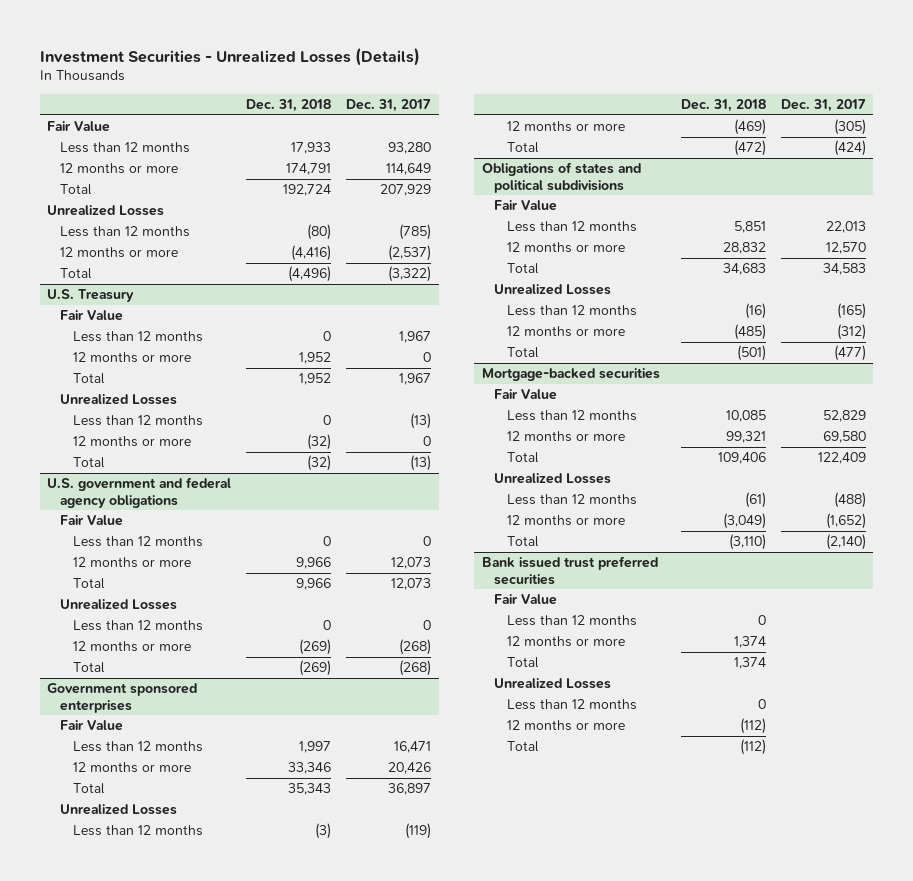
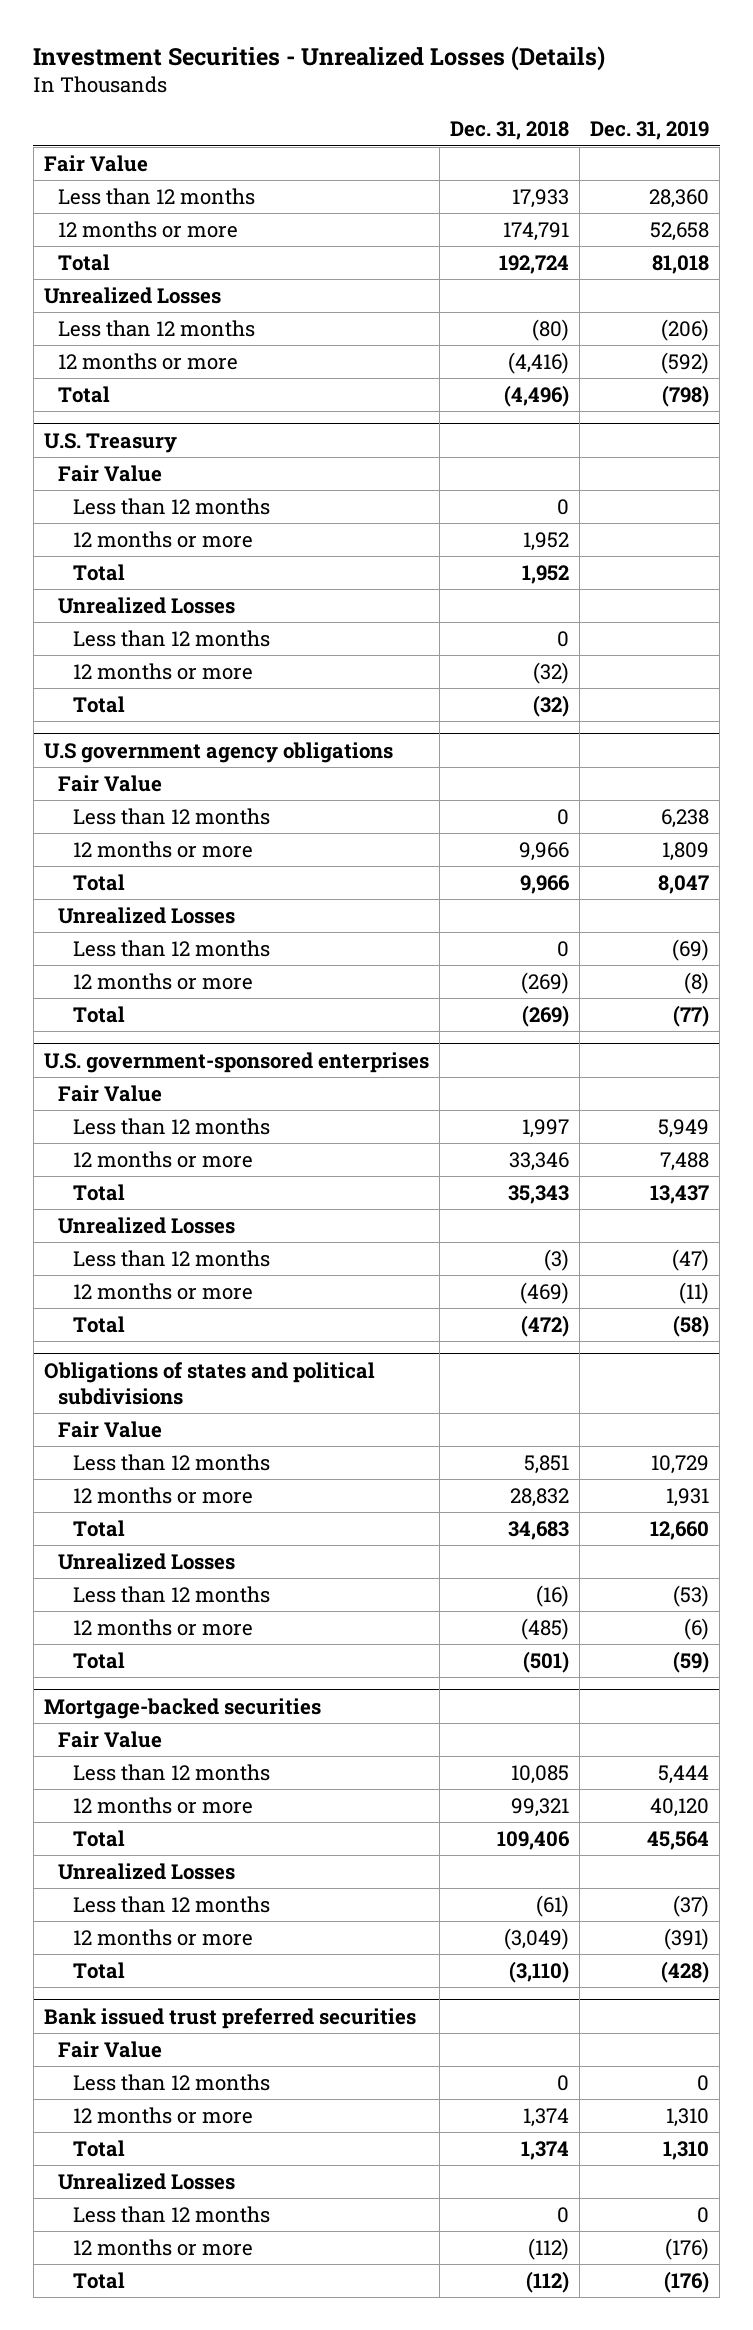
[346,99,432,113] Dec. 31, 2017 -> none
none -> [589,121,709,141] Dec. 31, 2019
[47,477,232,508] U.S. government and federal agency obligations -> [43,741,393,763] U.S government agency obligations
[47,683,198,713] Government sponsored enterprises -> [43,1051,429,1073] U.S. government-sponsored enterprises

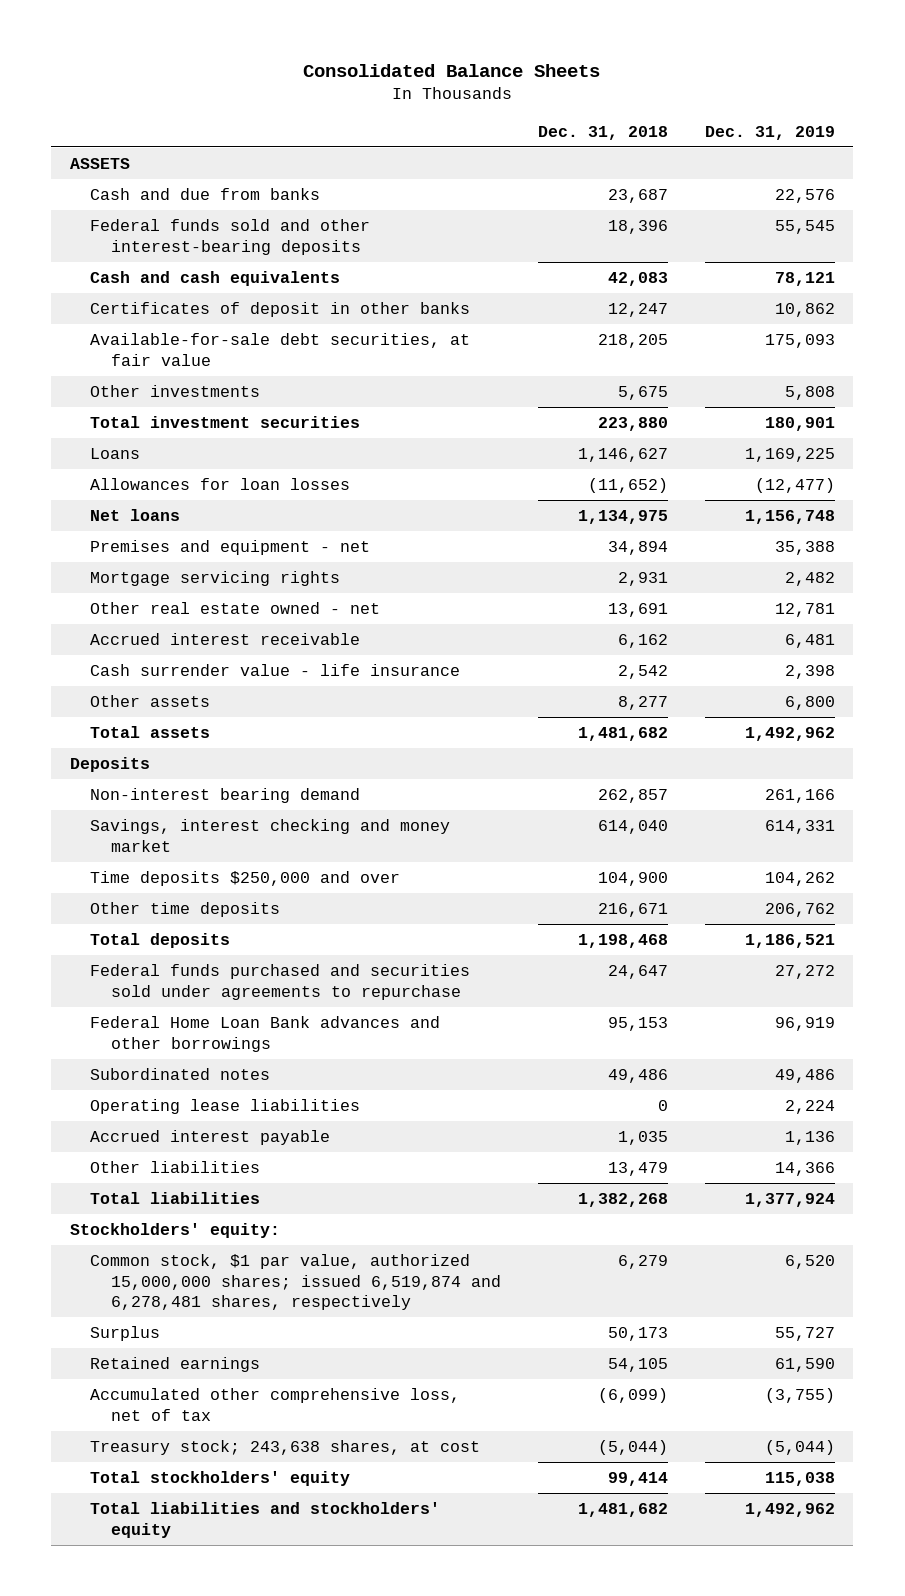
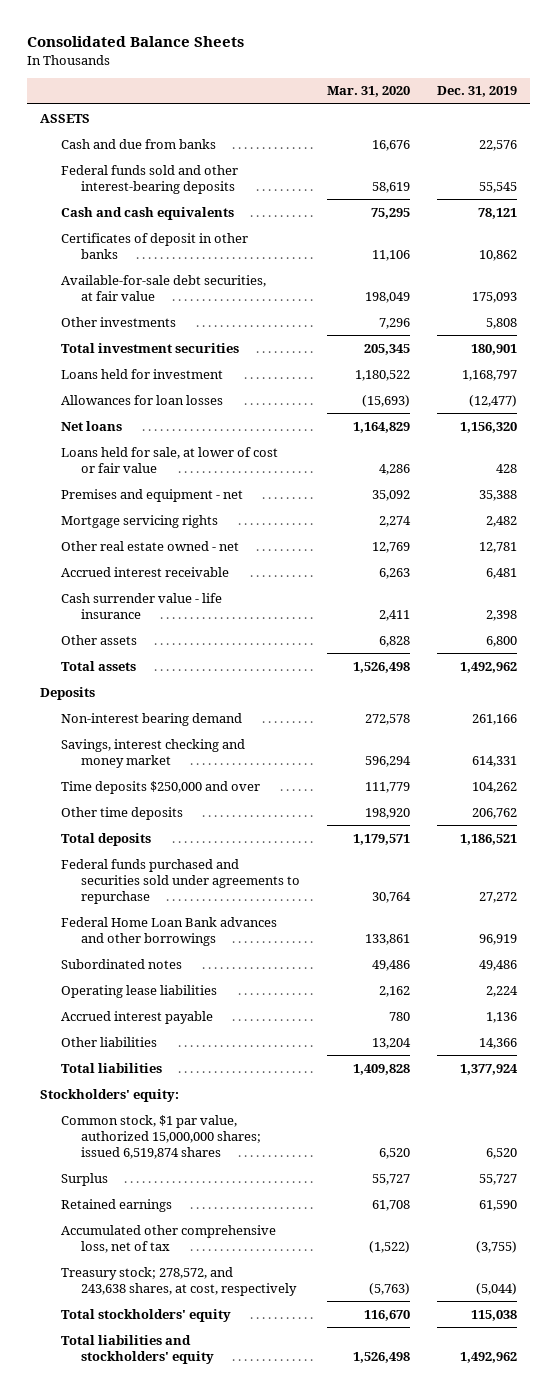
[537,125,668,140] Dec. 31, 2018 -> none
none -> [326,86,410,98] Mar. 31, 2020
[90,447,141,459] Loans -> [60,368,223,379] Loans held for investment
[744,447,835,462] 1,169,225 -> [461,369,517,381] 1,168,797
[744,509,835,524] 1,156,748 -> [459,421,517,433] 1,156,320
none -> [60,446,278,473] Loans held for sale, at lower of cost or fair value
[90,1253,501,1311] Common stock, $1 par value, authorized 15,000,000 shares; issued 6,519,874 and 6,278,481 shares, respectively -> [60,1114,261,1160] Common stock, $1 par value, authorized 15,000,000 shares; issued 6,519,874 shares
[90,1439,481,1455] Treasury stock; 243,638 shares, at cost -> [60,1266,297,1296] Treasury stock; 278,572, and 243,638 shares, at cost, respectively

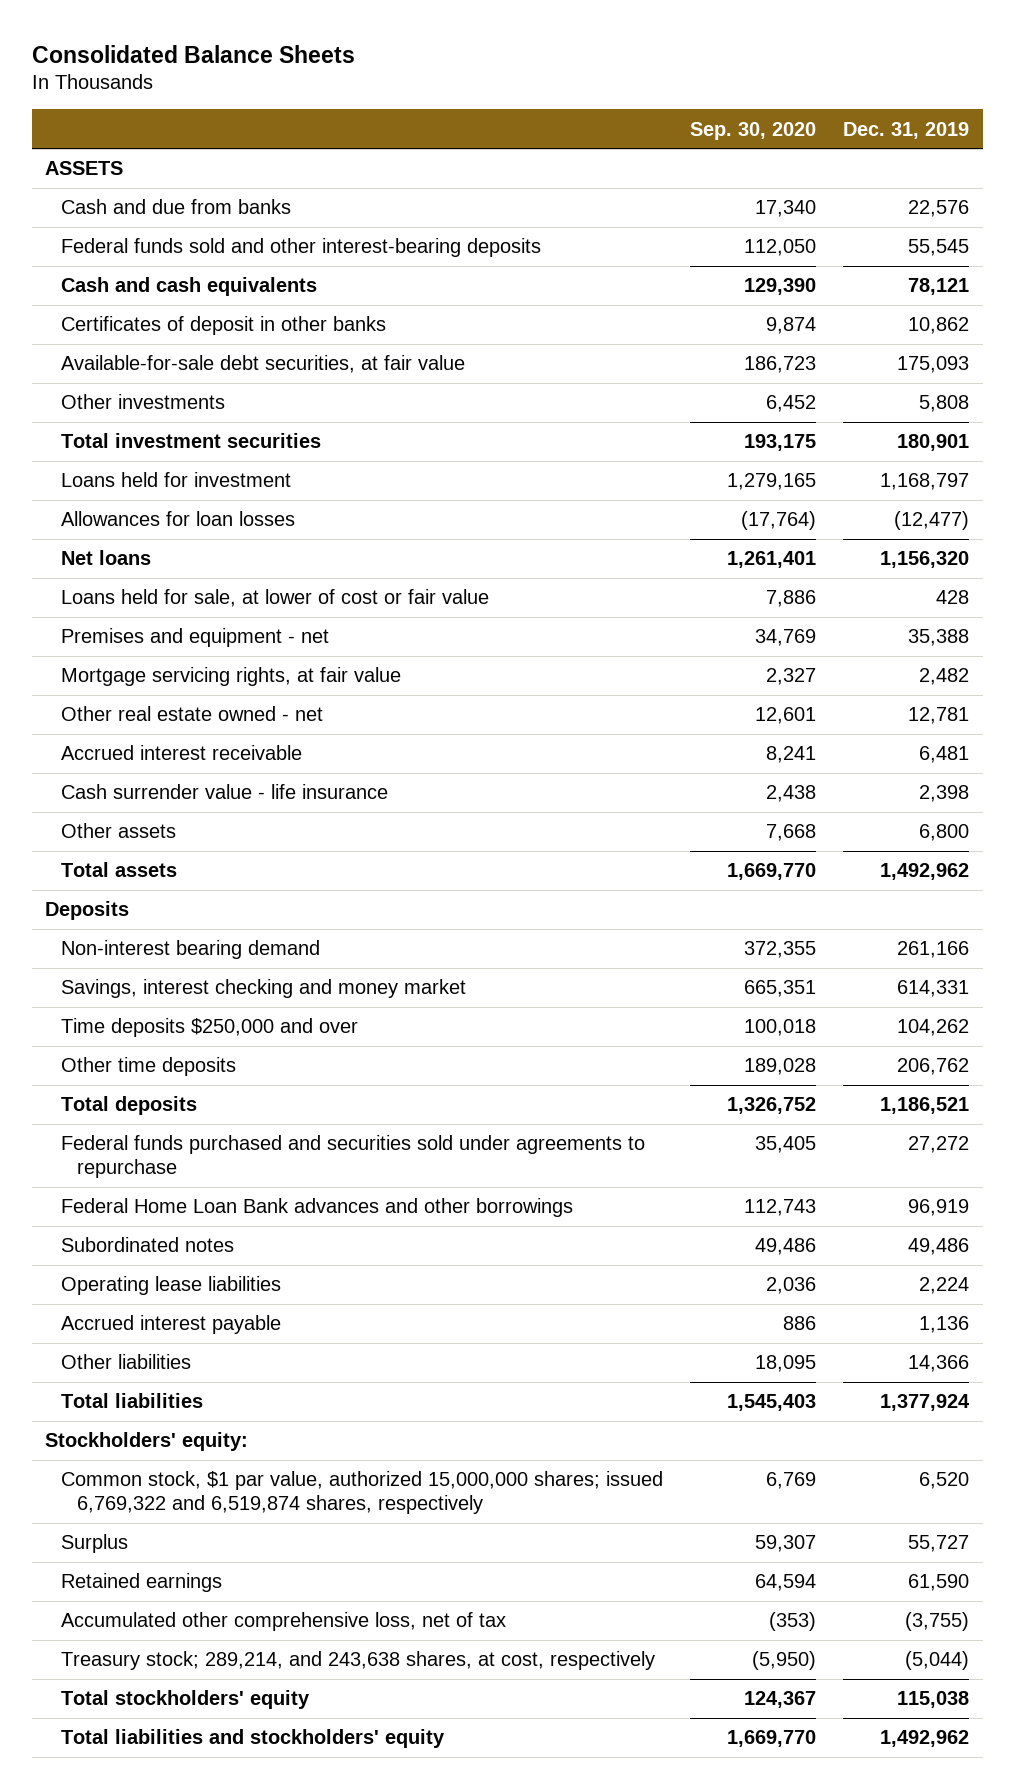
[326,86,410,98] Mar. 31, 2020 -> none
none -> [690,121,817,140] Sep. 30, 2020
[60,514,218,528] Mortgage servicing rights -> [61,667,402,687] Mortgage servicing rights, at fair value
[60,1114,261,1160] Common stock, $1 par value, authorized 15,000,000 shares; issued 6,519,874 shares -> [61,1471,664,1515] Common stock, $1 par value, authorized 15,000,000 shares; issued 6,769,322 and 6,519,874 shares, respectively
[60,1266,297,1296] Treasury stock; 278,572, and 243,638 shares, at cost, respectively -> [61,1651,656,1671] Treasury stock; 289,214, and 243,638 shares, at cost, respectively

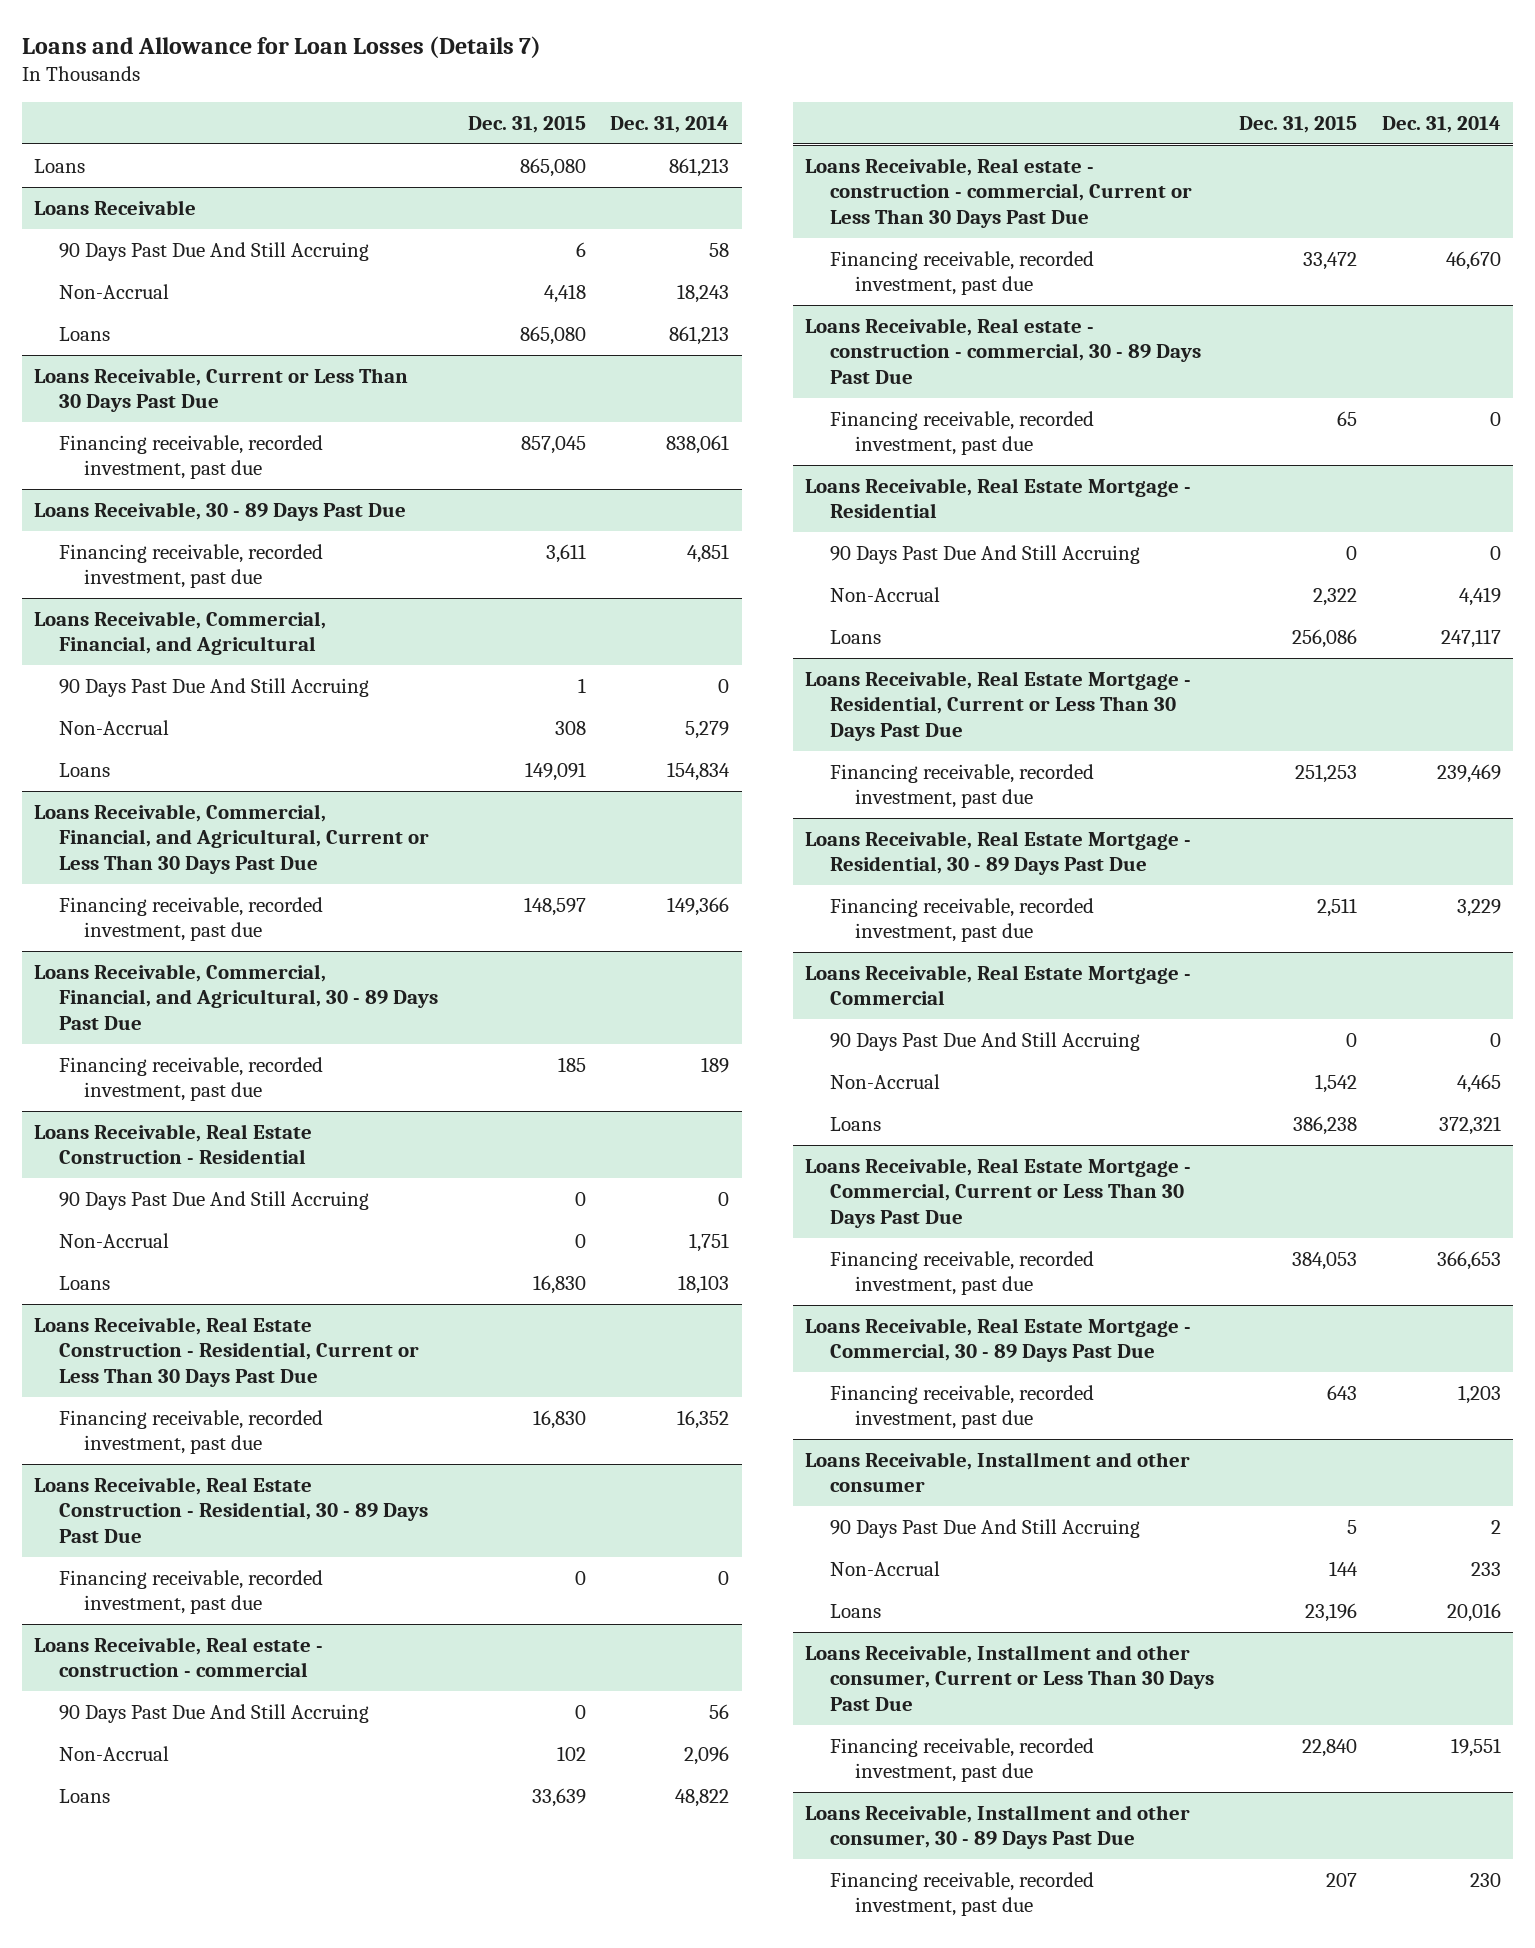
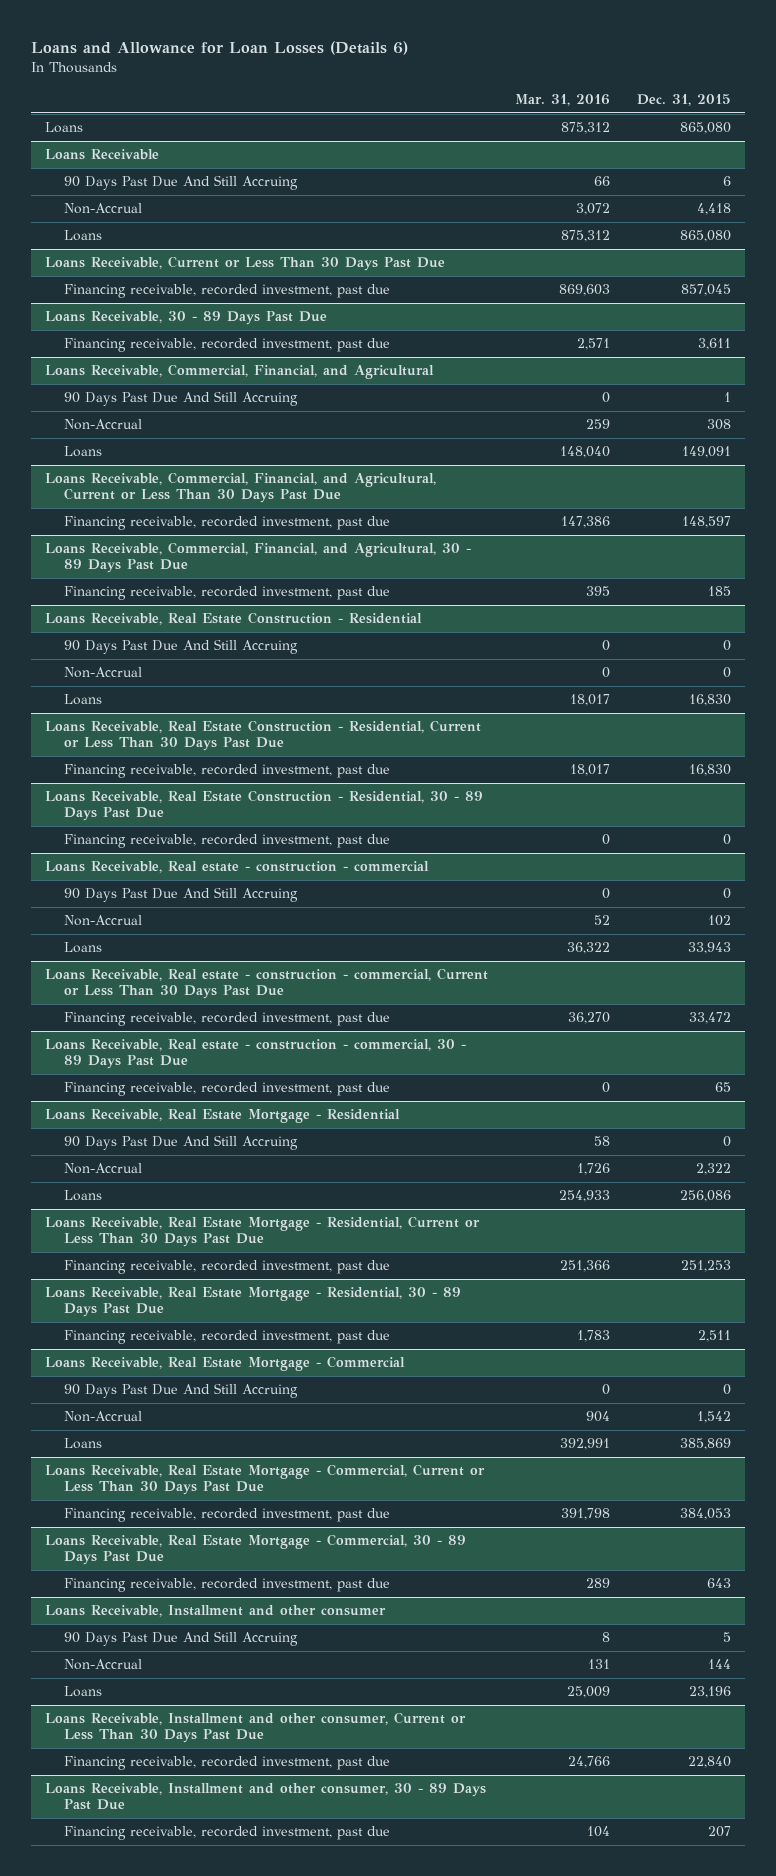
[21,35,541,58] Loans and Allowance for Loan Losses (Details 7) -> [31,40,409,55] Loans and Allowance for Loan Losses (Details 6)
[610,115,730,133] Dec. 31, 2014 -> none
none -> [515,93,611,106] Mar. 31, 2016
[531,1787,586,1807] 33,639 -> [688,942,732,955] 33,943
[1292,1115,1357,1135] 386,238 -> [680,1438,732,1451] 385,869

